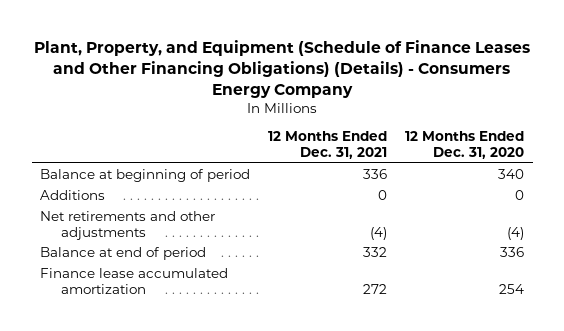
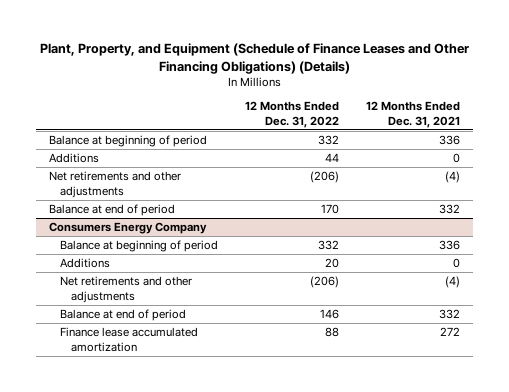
[34,39,531,98] Plant, Property, and Equipment (Schedule of Finance Leases and Other Financing Obligations) (Details) - Consumers Energy Company -> [39,43,469,74] Plant, Property, and Equipment (Schedule of Finance Leases and Other Financing Obligations) (Details)
[404,131,524,159] 12 Months Ended Dec. 31, 2020 -> none
none -> [244,101,339,128] 12 Months Ended Dec. 31, 2022
none -> [49,222,208,235] Consumers Energy Company
none -> [59,240,218,253] Balance at beginning of period
none -> [59,258,110,269] Additions
none -> [59,276,192,303] Net retirements and other adjustments
none -> [59,309,186,322] Balance at end of period

